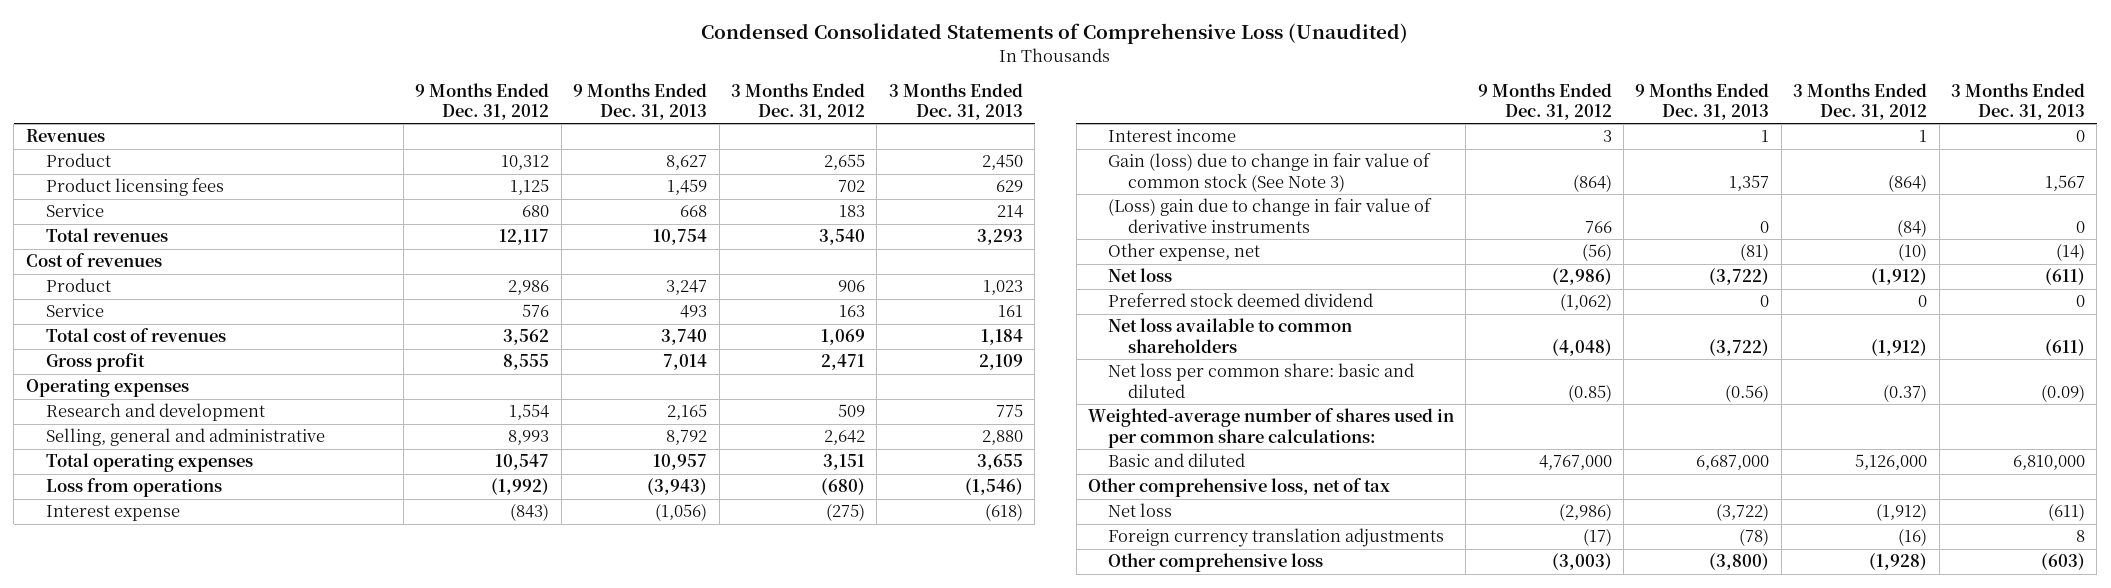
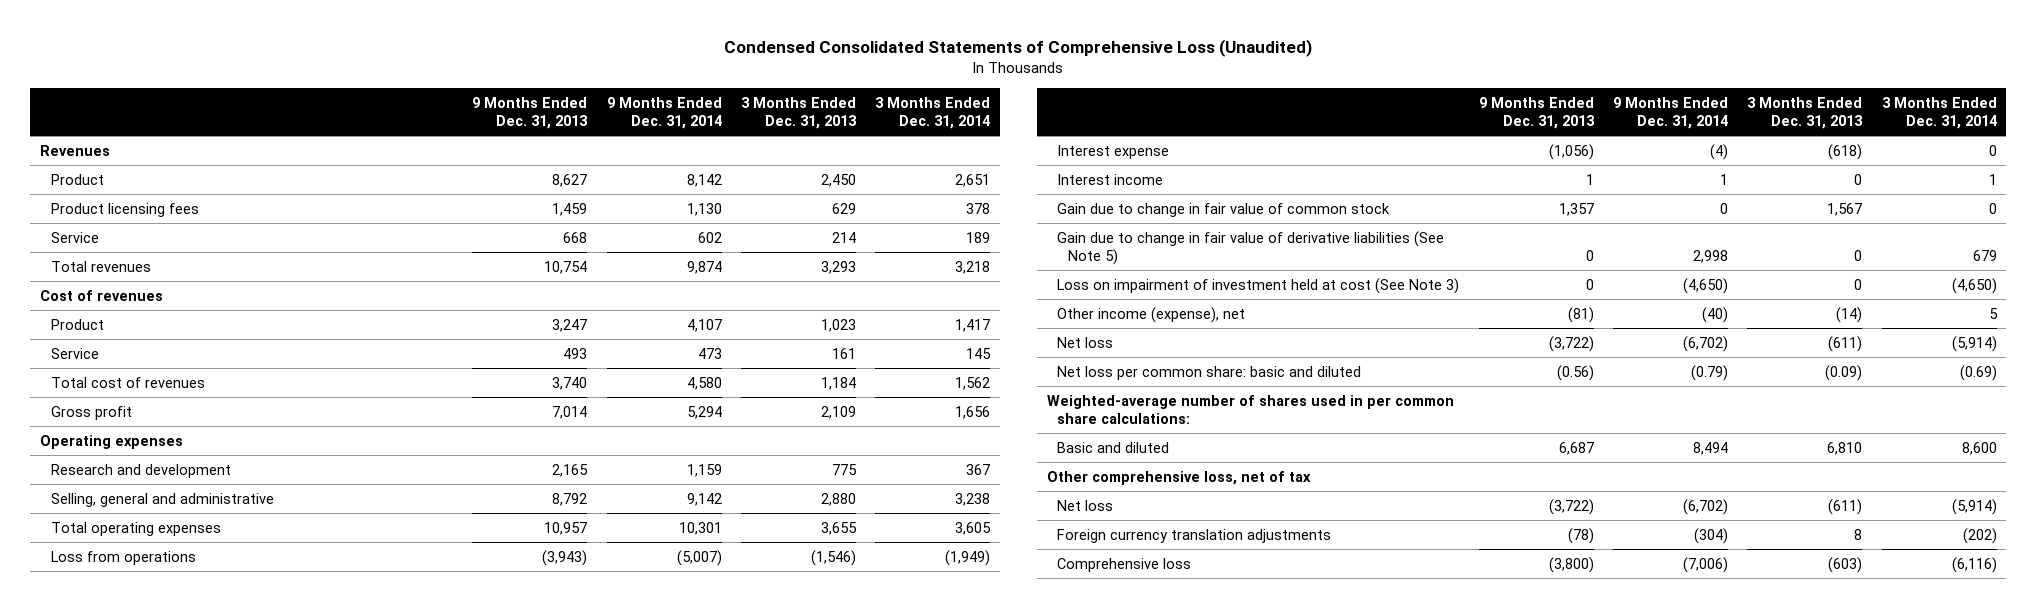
[415,82,550,121] 9 Months Ended Dec. 31, 2012 -> none
[730,82,865,121] 3 Months Ended Dec. 31, 2012 -> none
none -> [606,96,722,130] 9 Months Ended Dec. 31, 2014
none -> [875,96,991,130] 3 Months Ended Dec. 31, 2014
[1107,153,1431,192] Gain (loss) due to change in fair value of common stock (See Note 3) -> [1057,202,1391,217] Gain due to change in fair value of common stock
[1107,198,1432,233] (Loss) gain due to change in fair value of derivative instruments -> [1057,230,1445,266] Gain due to change in fair value of derivative liabilities (See Note 5)
none -> [1057,277,1460,294] Loss on impairment of investment held at cost (See Note 3)
[1107,243,1260,262] Other expense, net -> [1057,306,1246,323] Other income (expense), net
[1107,293,1373,308] Preferred stock deemed dividend -> none
[1107,318,1352,353] Net loss available to common shareholders -> none
[1696,455,1770,471] 6,687,000 -> [1558,441,1594,455] 6,687
[2012,455,2085,471] 6,810,000 -> [1827,441,1863,455] 6,810
[1107,553,1323,573] Other comprehensive loss -> [1057,557,1192,572] Comprehensive loss

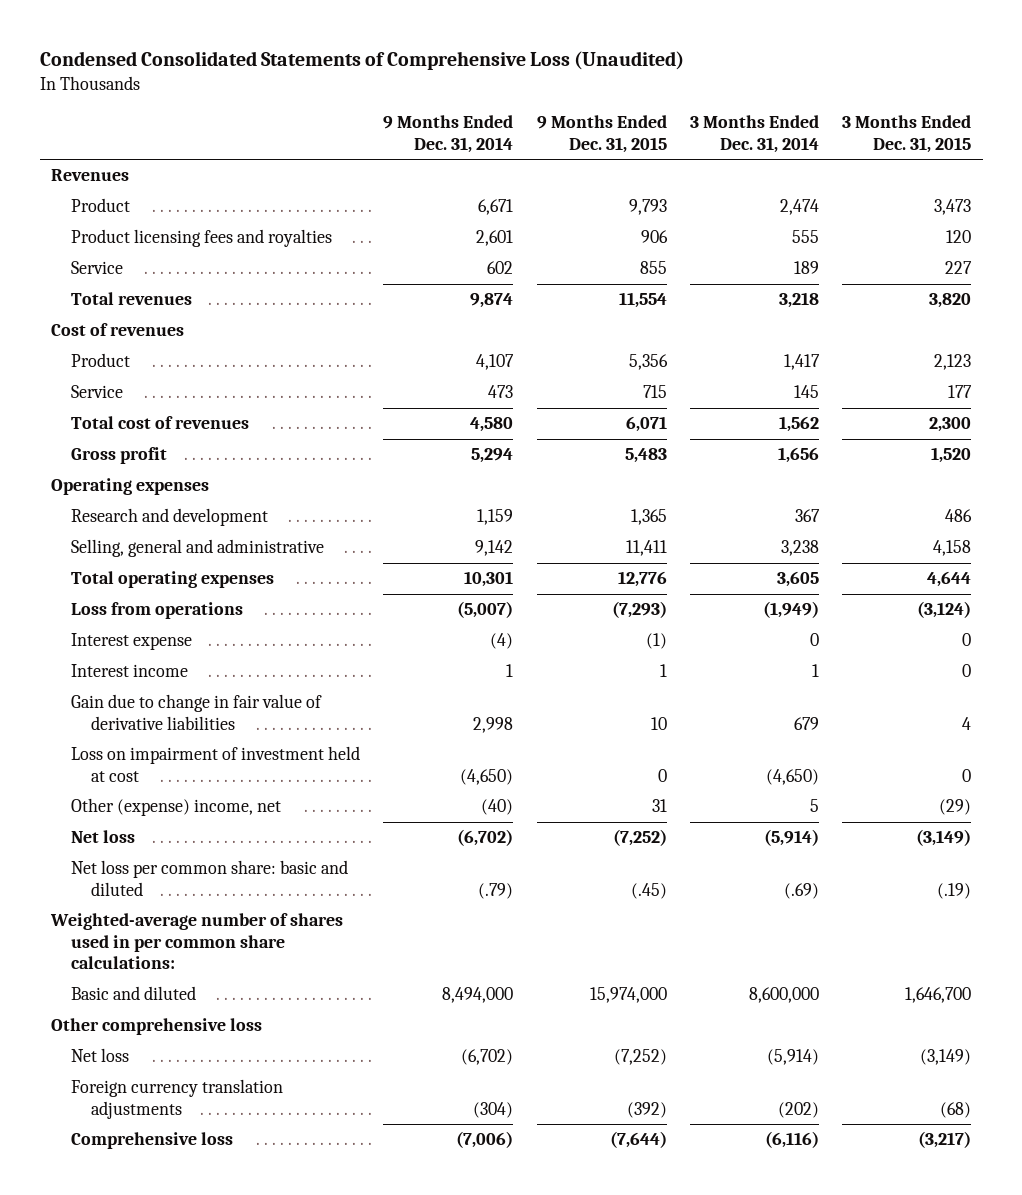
[472,96,589,130] 9 Months Ended Dec. 31, 2013 -> none
[740,96,857,130] 3 Months Ended Dec. 31, 2013 -> none
none -> [536,115,667,153] 9 Months Ended Dec. 31, 2015
none -> [842,115,972,153] 3 Months Ended Dec. 31, 2015
[686,173,722,187] 8,142 -> [478,199,514,216] 6,671
[955,173,991,187] 2,651 -> [779,199,819,216] 2,474
[50,202,199,217] Product licensing fees -> [71,229,333,248] Product licensing fees and royalties
[686,202,722,216] 1,130 -> [476,230,514,247] 2,601
[966,202,991,214] 378 -> [791,230,819,244] 555
[1057,202,1391,217] Gain due to change in fair value of common stock -> none
[1057,230,1445,266] Gain due to change in fair value of derivative liabilities (See Note 5) -> [71,694,323,730] Gain due to change in fair value of derivative liabilities
[1057,277,1460,294] Loss on impairment of investment held at cost (See Note 3) -> [71,746,361,782] Loss on impairment of investment held at cost
[1057,306,1246,323] Other income (expense), net -> [71,798,282,817] Other (expense) income, net
[1691,364,1729,381] (0.79) -> [478,882,514,899] (.79)
[1959,364,1997,381] (0.69) -> [783,882,819,899] (.69)
[1693,441,1729,455] 8,494 -> [442,987,514,1004] 8,494,000
[1961,441,1997,455] 8,600 -> [748,987,819,1004] 8,600,000
[1046,470,1311,485] Other comprehensive loss, net of tax -> [51,1018,263,1036] Other comprehensive loss

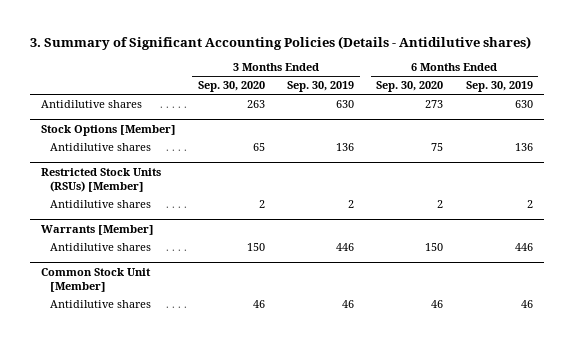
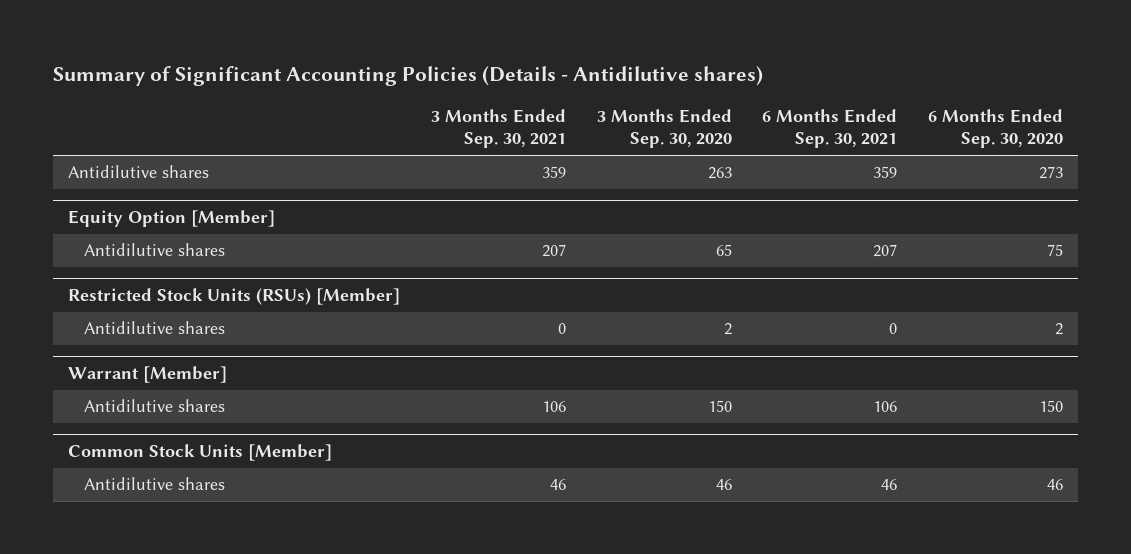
[29,35,531,50] 3. Summary of Significant Accounting Policies (Details - Antidilutive shares) -> [52,66,763,87] Summary of Significant Accounting Policies (Details - Antidilutive shares)
[287,81,355,93] Sep. 30, 2019 -> none
[465,81,533,93] Sep. 30, 2019 -> none
none -> [430,108,566,149] 3 Months Ended Sep. 30, 2021
none -> [762,108,898,149] 6 Months Ended Sep. 30, 2021
[40,125,176,137] Stock Options [Member] -> [68,209,276,227] Equity Option [Member]
[40,225,154,236] Warrants [Member] -> [68,365,228,383] Warrant [Member]
[40,268,151,293] Common Stock Unit [Member] -> [68,443,333,461] Common Stock Units [Member]

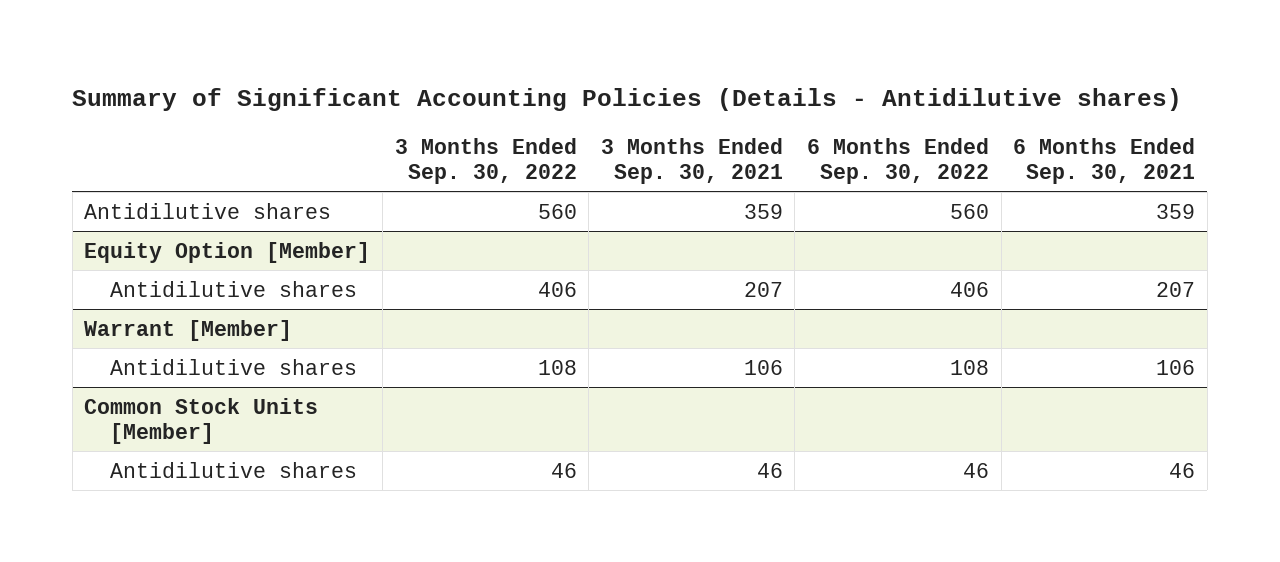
[596,108,732,149] 3 Months Ended Sep. 30, 2020 -> none
[927,108,1063,149] 6 Months Ended Sep. 30, 2020 -> none
none -> [394,137,577,184] 3 Months Ended Sep. 30, 2022
none -> [806,137,989,184] 6 Months Ended Sep. 30, 2022
[68,287,401,305] Restricted Stock Units (RSUs) [Member] -> none
[84,321,226,335] Antidilutive shares -> none

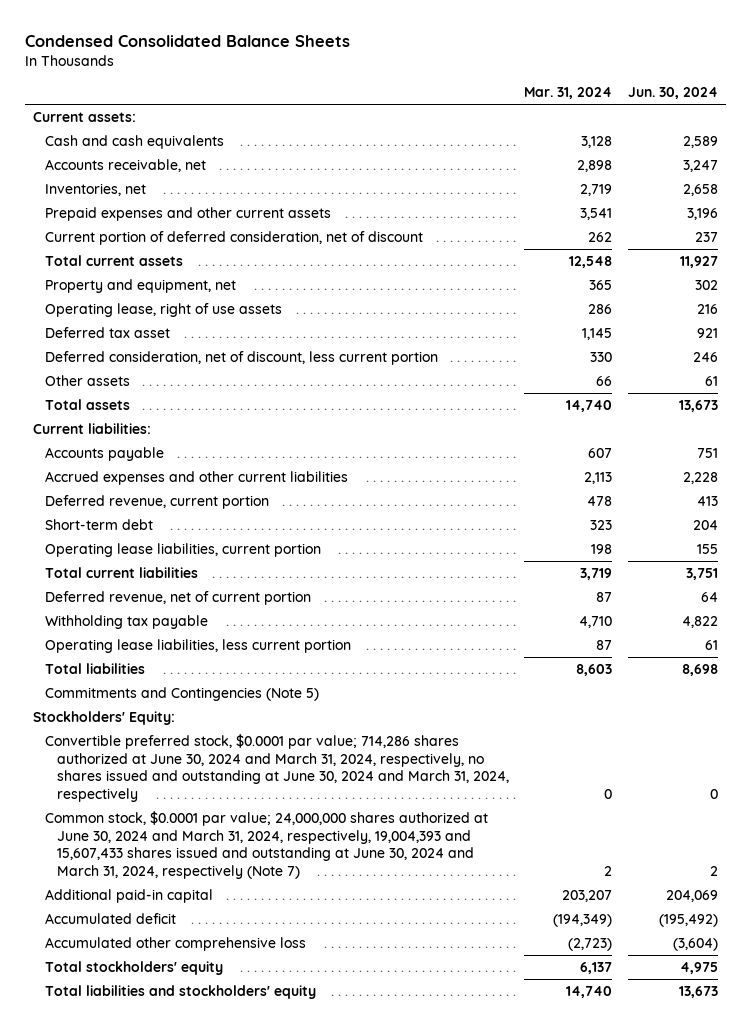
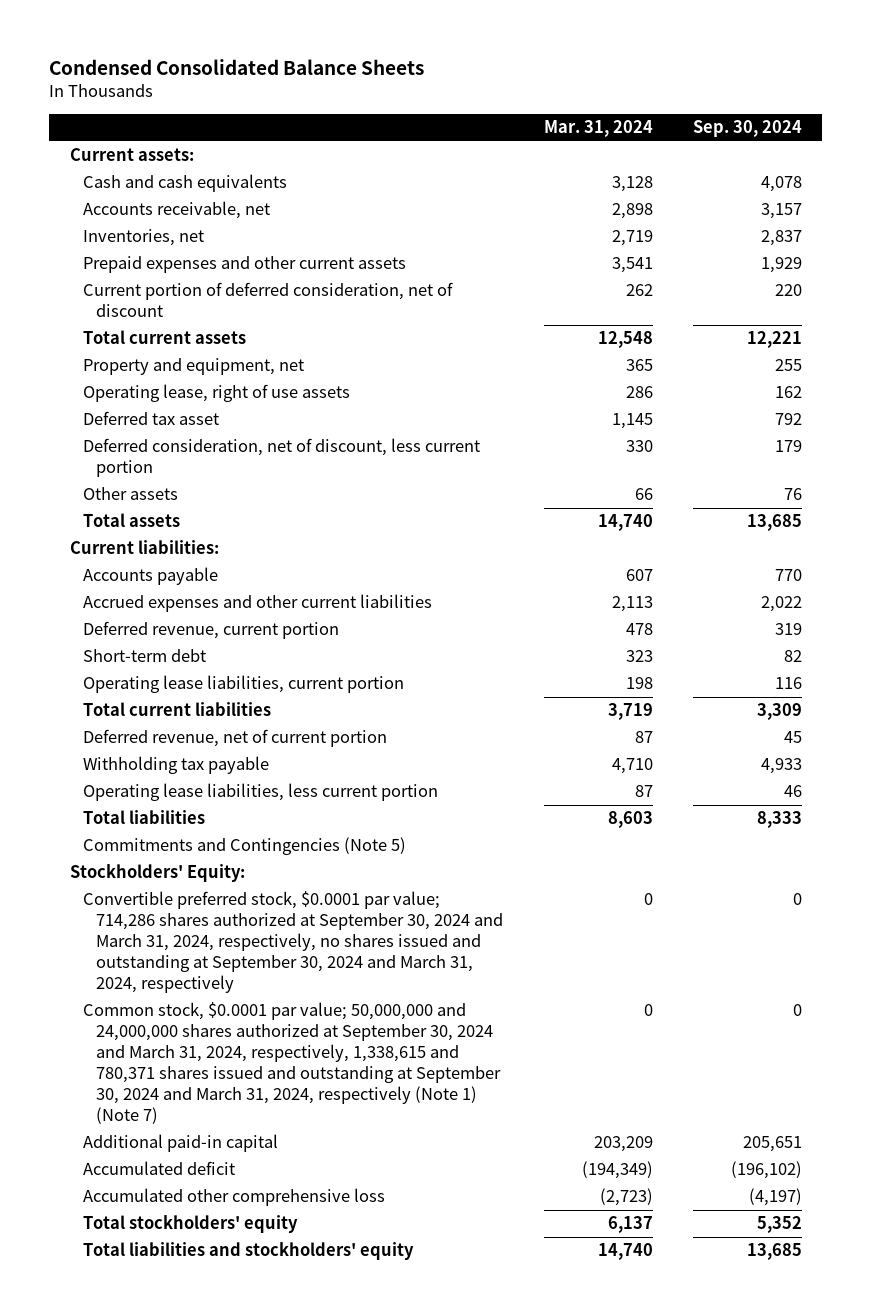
[628,87,719,100] Jun. 30, 2024 -> none
none -> [692,120,802,138] Sep. 30, 2024
[44,734,509,802] Convertible preferred stock, $0.0001 par value; 714,286 shares authorized at June 30, 2024 and March 31, 2024, respectively, no shares issued and outstanding at June 30, 2024 and March 31, 2024, respectively -> [82,891,504,994] Convertible preferred stock, $0.0001 par value; 714,286 shares authorized at September 30, 2024 and March 31, 2024, respectively, no shares issued and outstanding at September 30, 2024 and March 31, 2024, respectively
[44,811,488,879] Common stock, $0.0001 par value; 24,000,000 shares authorized at June 30, 2024 and March 31, 2024, respectively, 19,004,393 and 15,607,433 shares issued and outstanding at June 30, 2024 and March 31, 2024, respectively (Note 7) -> [82,1002,502,1125] Common stock, $0.0001 par value; 50,000,000 and 24,000,000 shares authorized at September 30, 2024 and March 31, 2024, respectively, 1,338,615 and 780,371 shares issued and outstanding at September 30, 2024 and March 31, 2024, respectively (Note 1) (Note 7)
[604,865,613,876] 2 -> [643,1004,653,1017] 0
[562,890,613,903] 203,207 -> [593,1136,653,1153] 203,209

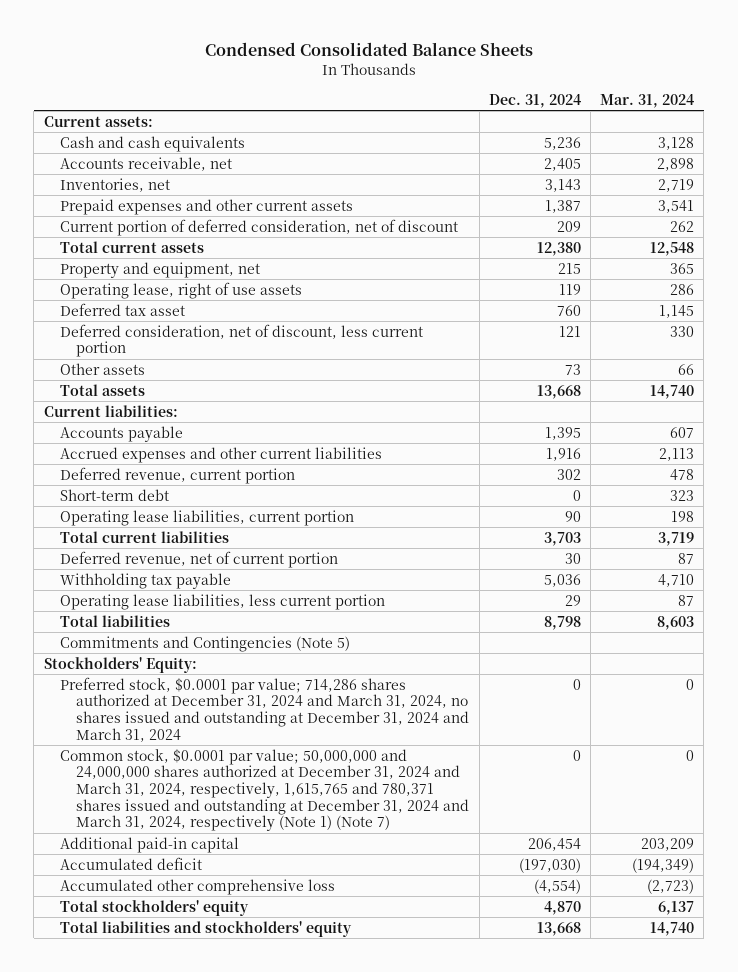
[692,120,802,138] Sep. 30, 2024 -> none
none -> [488,93,581,108] Dec. 31, 2024
[82,891,504,994] Convertible preferred stock, $0.0001 par value; 714,286 shares authorized at September 30, 2024 and March 31, 2024, respectively, no shares issued and outstanding at September 30, 2024 and March 31, 2024, respectively -> [59,676,470,742] Preferred stock, $0.0001 par value; 714,286 shares authorized at December 31, 2024 and March 31, 2024, no shares issued and outstanding at December 31, 2024 and March 31, 2024
[82,1002,502,1125] Common stock, $0.0001 par value; 50,000,000 and 24,000,000 shares authorized at September 30, 2024 and March 31, 2024, respectively, 1,338,615 and 780,371 shares issued and outstanding at September 30, 2024 and March 31, 2024, respectively (Note 1) (Note 7) -> [59,748,470,832] Common stock, $0.0001 par value; 50,000,000 and 24,000,000 shares authorized at December 31, 2024 and March 31, 2024, respectively, 1,615,765 and 780,371 shares issued and outstanding at December 31, 2024 and March 31, 2024, respectively (Note 1) (Note 7)

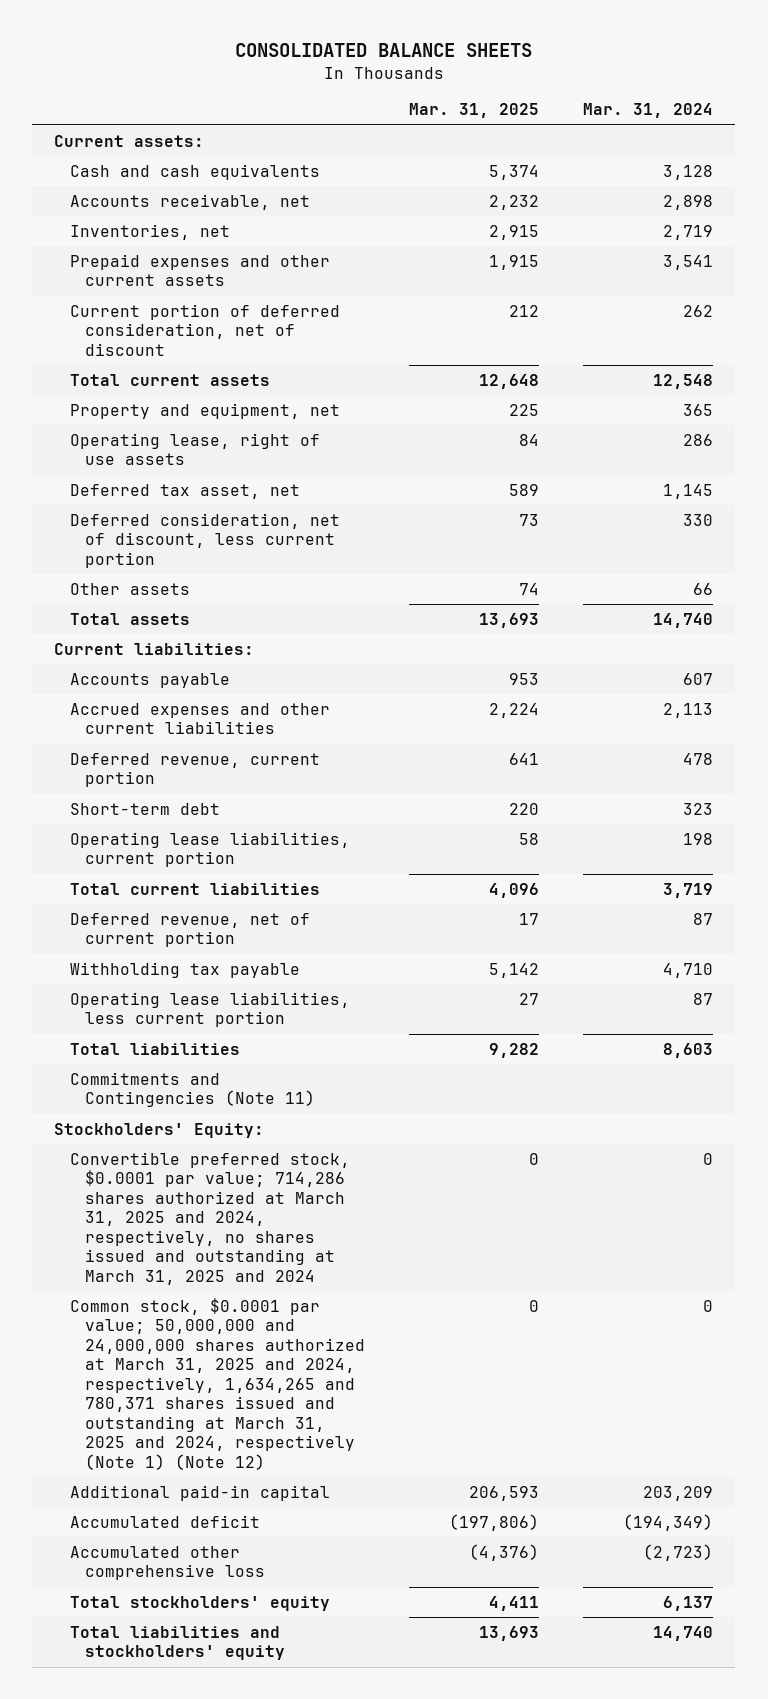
[204,41,533,56] Condensed Consolidated Balance Sheets -> [234,43,532,58] CONSOLIDATED BALANCE SHEETS
[488,93,581,108] Dec. 31, 2024 -> none
none -> [409,103,540,119] Mar. 31, 2025
[59,302,185,316] Deferred tax asset -> [69,483,300,499] Deferred tax asset, net
[59,635,350,652] Commitments and Contingencies (Note 5) -> [69,1071,316,1108] Commitments and Contingencies (Note 11)
[59,676,470,742] Preferred stock, $0.0001 par value; 714,286 shares authorized at December 31, 2024 and March 31, 2024, no shares issued and outstanding at December 31, 2024 and March 31, 2024 -> [69,1151,350,1285] Convertible preferred stock, $0.0001 par value; 714,286 shares authorized at March 31, 2025 and 2024, respectively, no shares issued and outstanding at March 31, 2025 and 2024
[59,748,470,832] Common stock, $0.0001 par value; 50,000,000 and 24,000,000 shares authorized at December 31, 2024 and March 31, 2024, respectively, 1,615,765 and 780,371 shares issued and outstanding at December 31, 2024 and March 31, 2024, respectively (Note 1) (Note 7) -> [69,1297,366,1470] Common stock, $0.0001 par value; 50,000,000 and 24,000,000 shares authorized at March 31, 2025 and 2024, respectively, 1,634,265 and 780,371 shares issued and outstanding at March 31, 2025 and 2024, respectively (Note 1) (Note 12)

